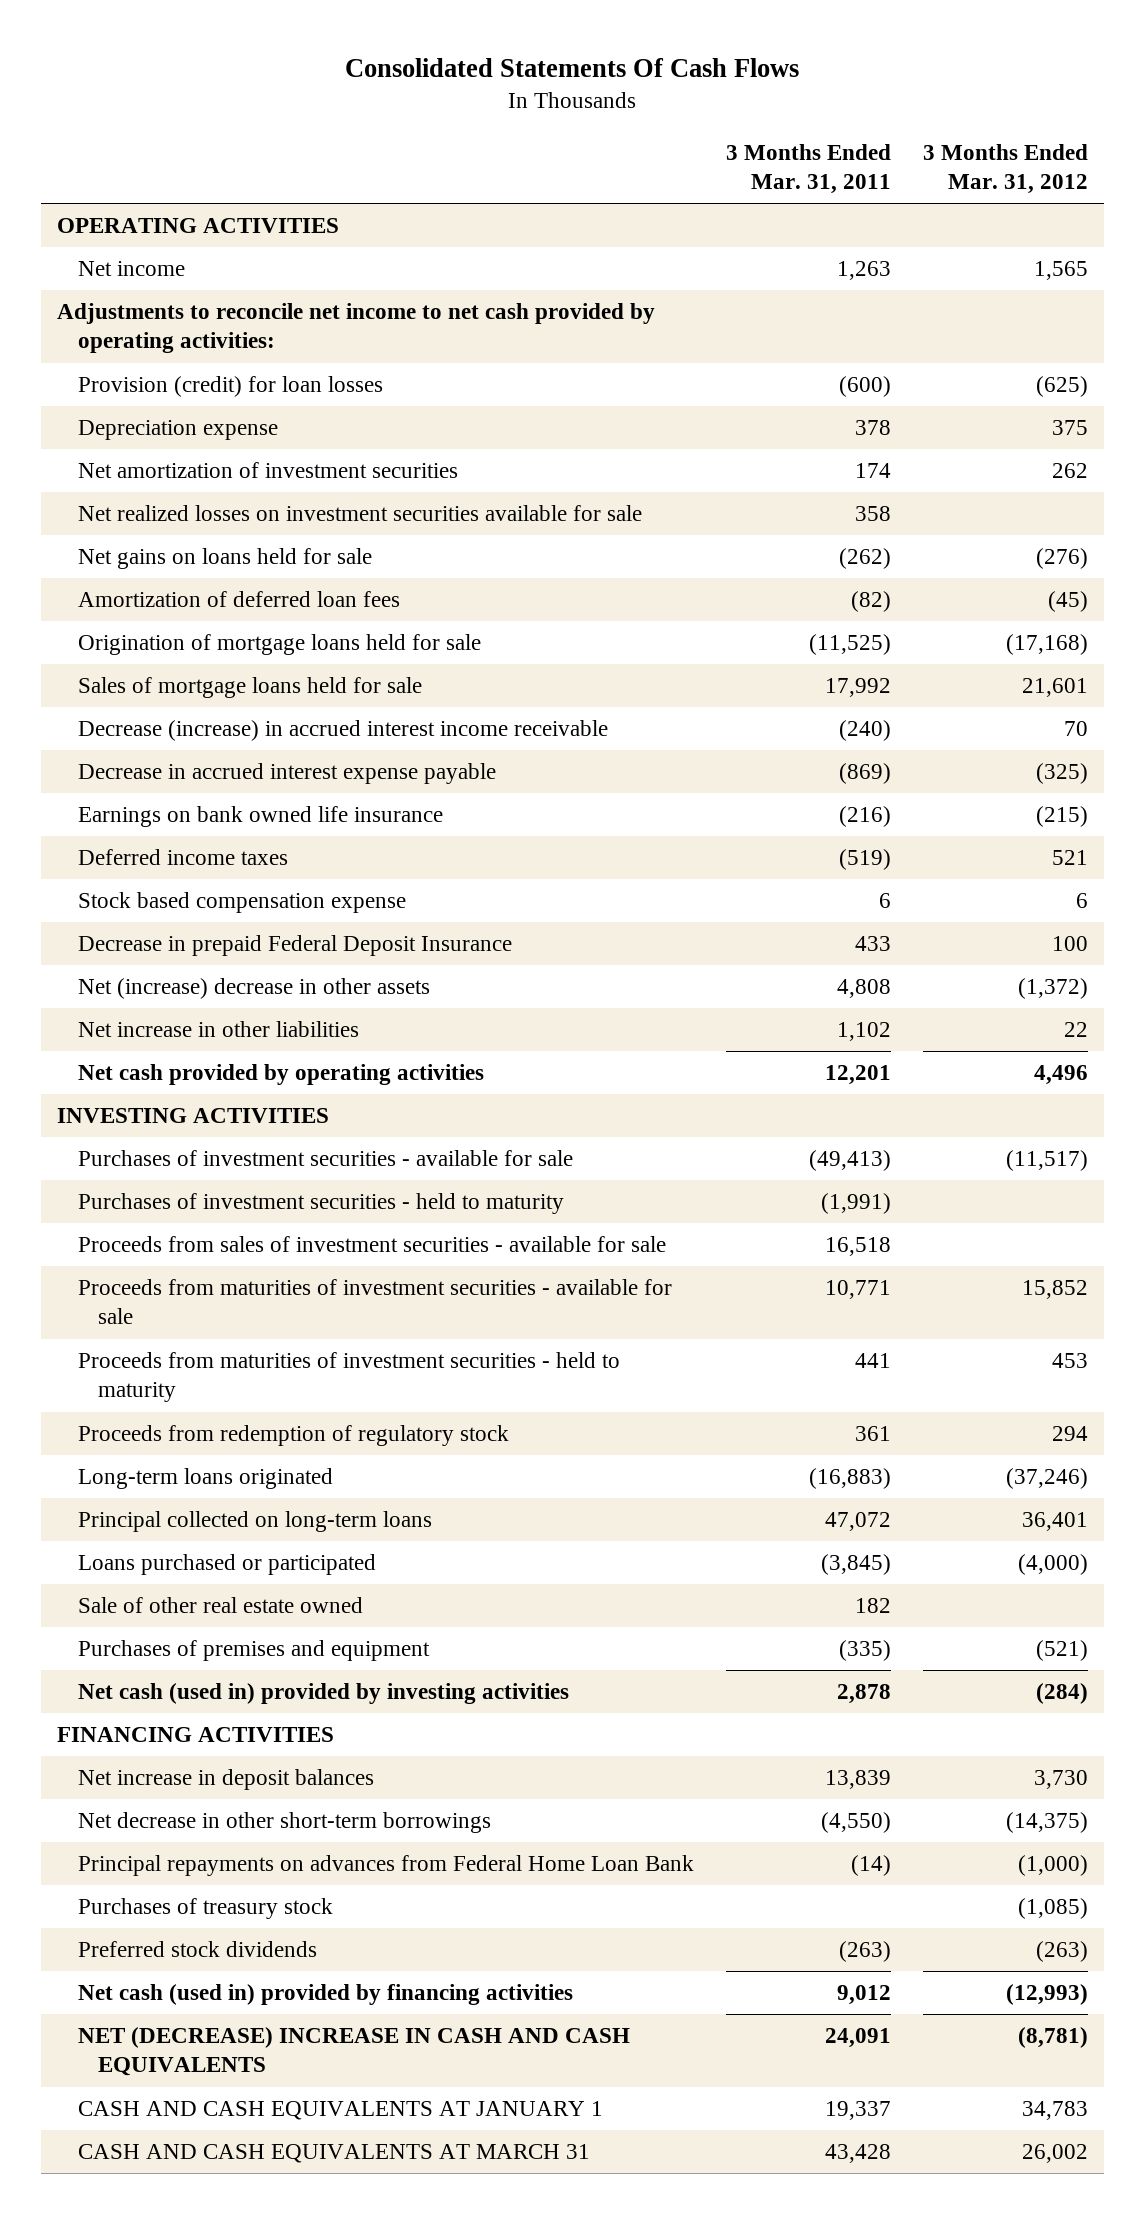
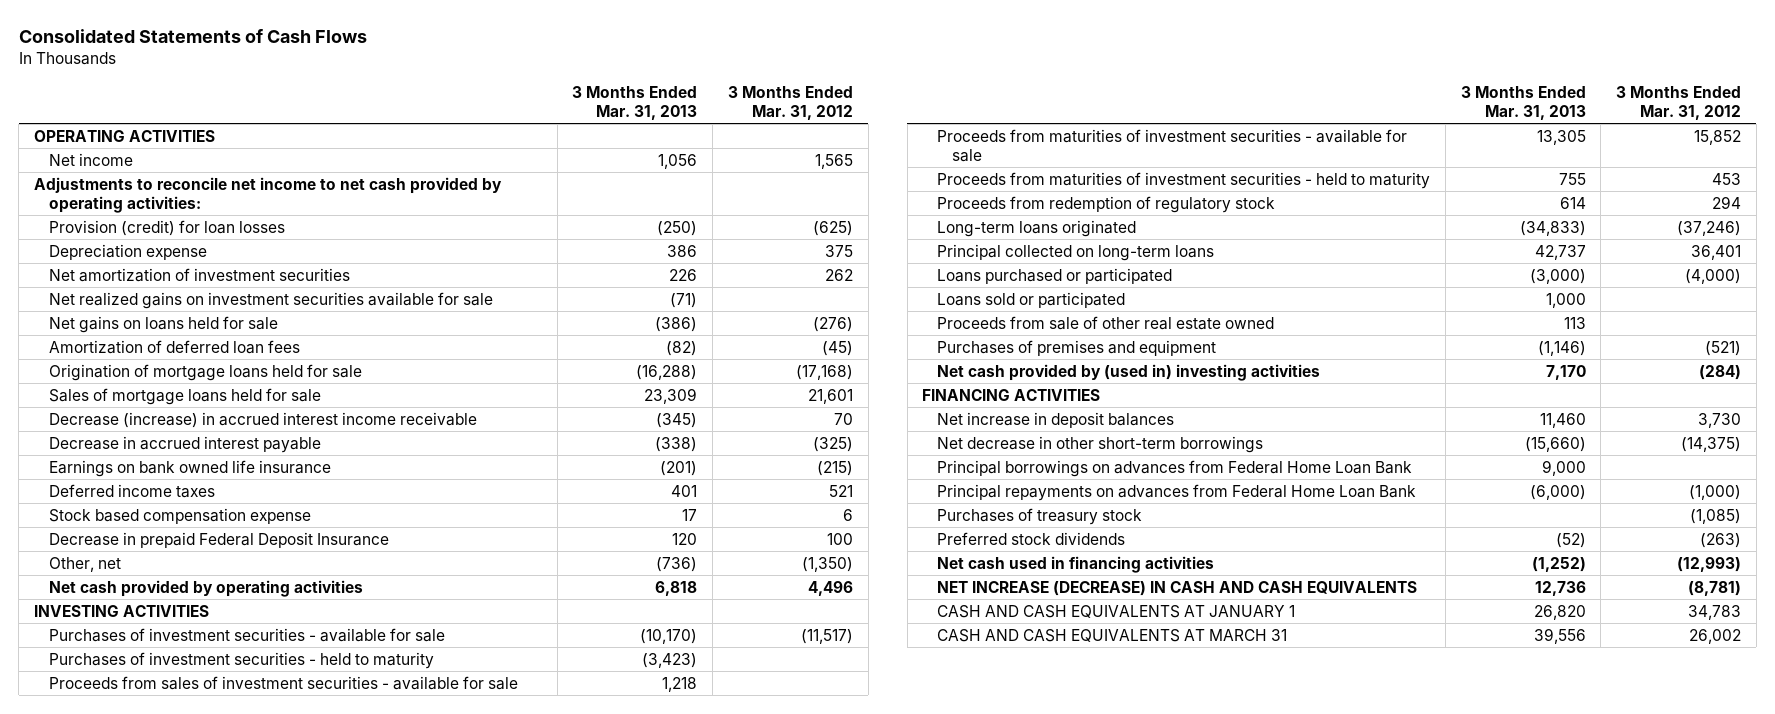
[345,57,800,77] Consolidated Statements Of Cash Flows -> [18,29,367,44] Consolidated Statements of Cash Flows
[725,143,891,195] 3 Months Ended Mar. 31, 2011 -> none
none -> [572,85,698,121] 3 Months Ended Mar. 31, 2013
[77,505,642,522] Net realized losses on investment securities available for sale -> [48,291,493,309] Net realized gains on investment securities available for sale
[77,763,496,785] Decrease in accrued interest expense payable -> [48,435,321,453] Decrease in accrued interest payable
[77,1021,359,1038] Net increase in other liabilities -> none
[77,978,430,1000] Net (increase) decrease in other assets -> [48,556,121,572] Other, net
[1017,978,1088,1000] (1,372) -> [801,556,853,572] (1,350)
none -> [936,291,1125,308] Loans sold or participated
[77,1597,363,1614] Sale of other real estate owned -> [936,315,1274,330] Proceeds from sale of other real estate owned
[77,1683,569,1705] Net cash (used in) provided by investing activities -> [936,363,1320,381] Net cash provided by (used in) investing activities
none -> [936,459,1412,477] Principal borrowings on advances from Federal Home Loan Bank
[77,1984,573,2006] Net cash (used in) provided by financing activities -> [936,555,1214,573] Net cash used in financing activities
[77,2027,630,2077] NET (DECREASE) INCREASE IN CASH AND CASH EQUIVALENTS -> [936,580,1417,596] NET INCREASE (DECREASE) IN CASH AND CASH EQUIVALENTS

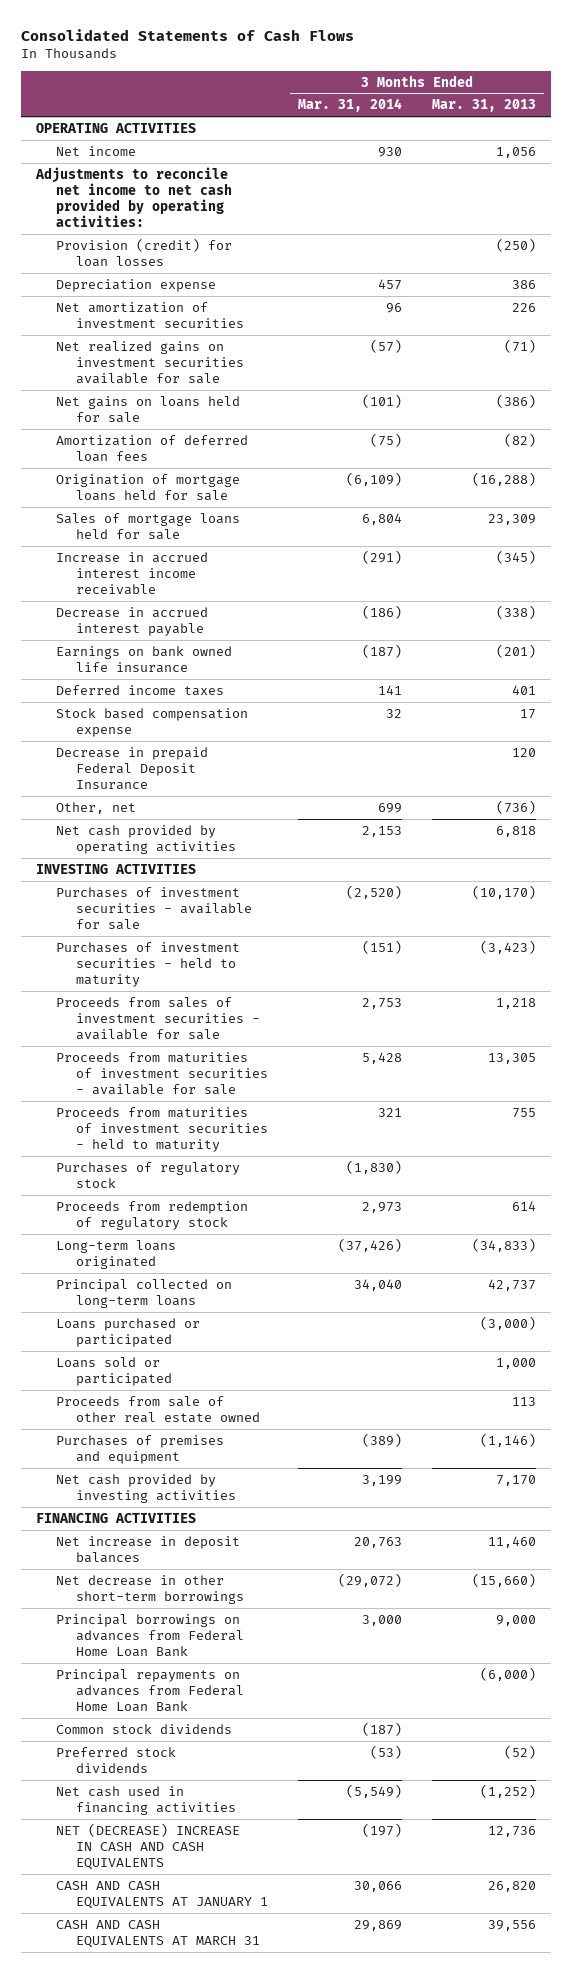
[727,85,853,121] 3 Months Ended Mar. 31, 2012 -> none
none -> [297,98,402,113] Mar. 31, 2014
[48,411,477,428] Decrease (increase) in accrued interest income receivable -> [55,551,208,596] Increase in accrued interest income receivable
none -> [55,1161,240,1189] Purchases of regulatory stock
[936,363,1320,381] Net cash provided by (used in) investing activities -> [55,1473,236,1504] Net cash provided by investing activities
[936,507,1142,525] Purchases of treasury stock -> none
none -> [55,1723,232,1734] Common stock dividends
[936,580,1417,596] NET INCREASE (DECREASE) IN CASH AND CASH EQUIVALENTS -> [55,1822,240,1871] NET (DECREASE) INCREASE IN CASH AND CASH EQUIVALENTS

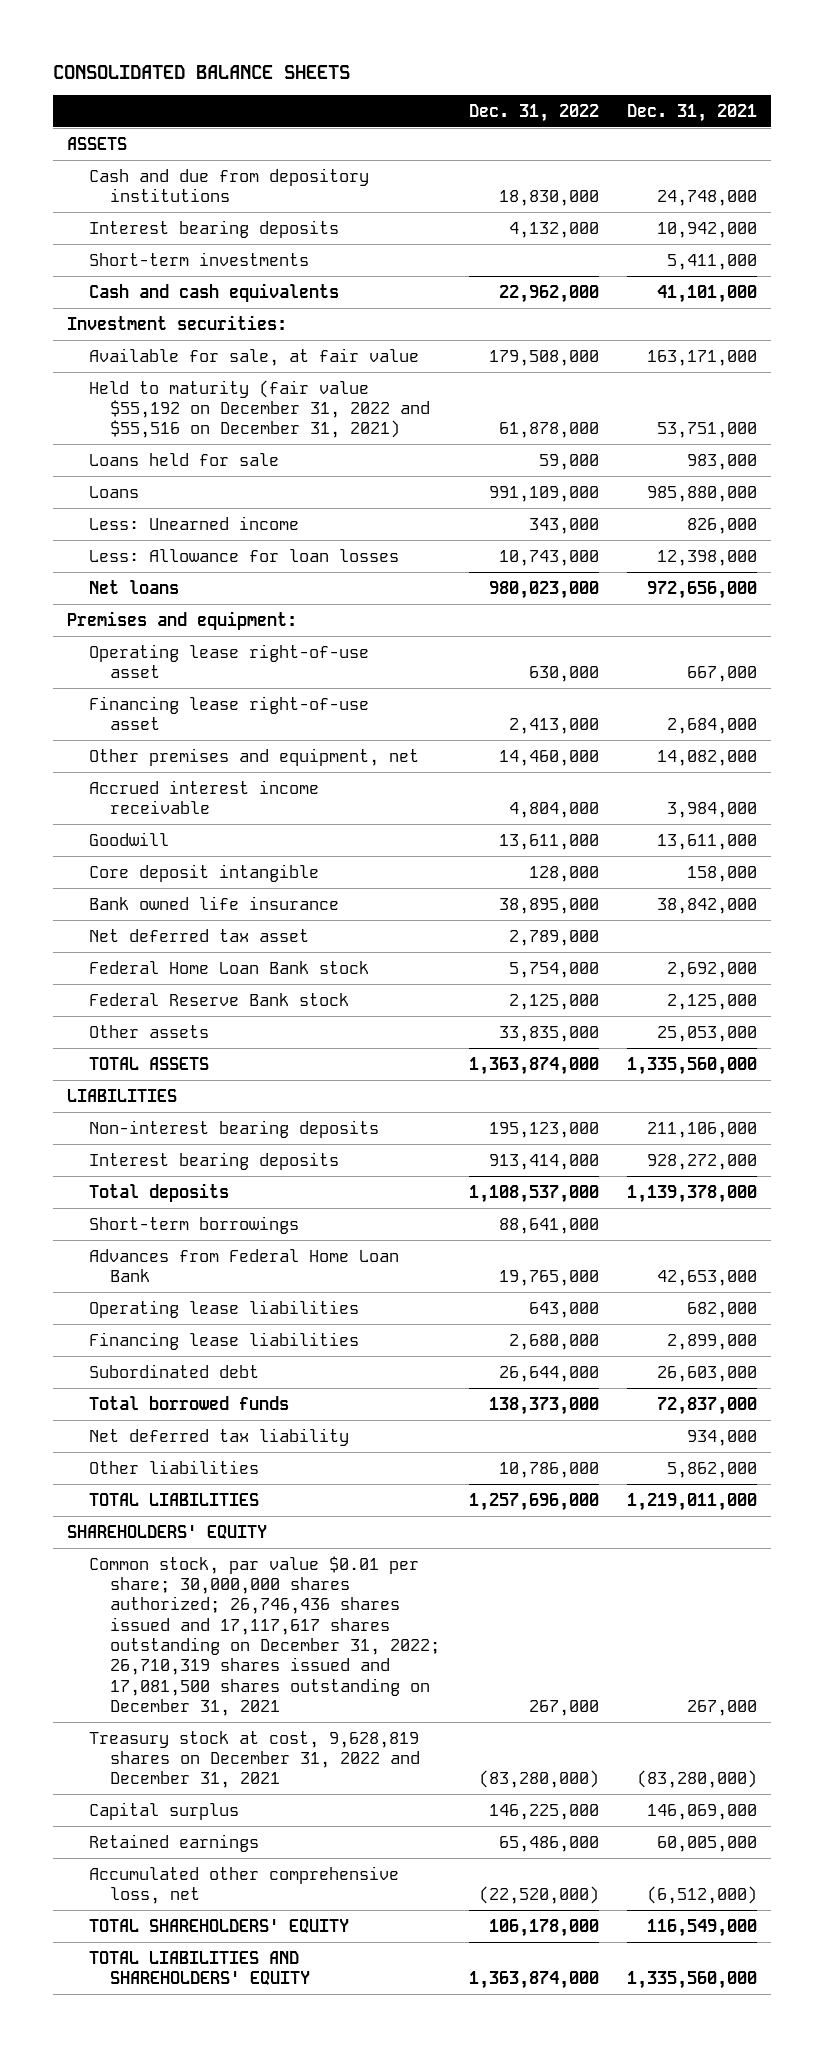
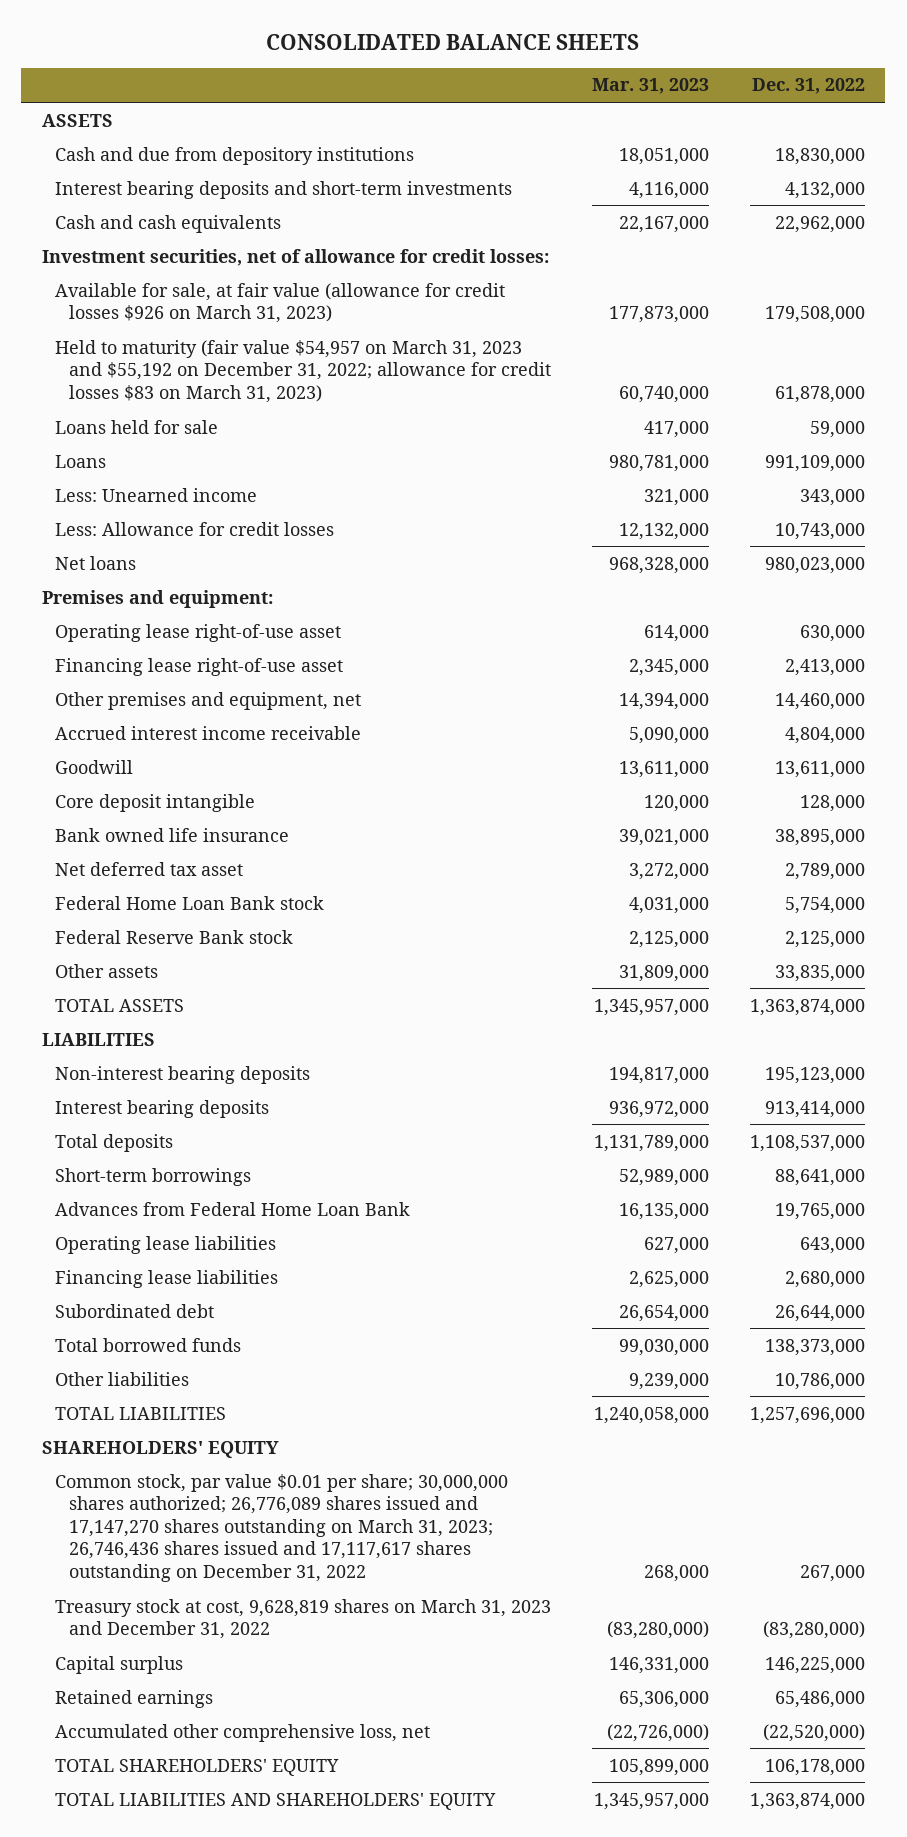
[626,103,757,122] Dec. 31, 2021 -> none
none -> [592,78,710,95] Mar. 31, 2023
[88,251,309,266] Short-term investments -> none
[88,219,339,238] Interest bearing deposits -> [55,180,513,199] Interest bearing deposits and short-term investments
[67,314,288,330] Investment securities: -> [41,248,549,266] Investment securities, net of allowance for credit losses:
[88,347,419,366] Available for sale, at fair value -> [55,282,506,324] Available for sale, at fair value (allowance for credit losses $926 on March 31, 2023)
[88,379,431,439] Held to maturity (fair value $55,192 on December 31, 2022 and $55,516 on December 31, 2021) -> [55,339,552,403] Held to maturity (fair value $54,957 on March 31, 2023 and $55,192 on December 31, 2022; allowance for credit losses $83 on March 31, 2023)
[88,548,399,562] Less: Allowance for loan losses -> [55,521,335,536] Less: Allowance for credit losses
[88,1427,349,1446] Net deferred tax liability -> none
[88,1555,441,1717] Common stock, par value $0.01 per share; 30,000,000 shares authorized; 26,746,436 shares issued and 17,117,617 shares outstanding on December 31, 2022; 26,710,319 shares issued and 17,081,500 shares outstanding on December 31, 2021 -> [55,1473,509,1582] Common stock, par value $0.01 per share; 30,000,000 shares authorized; 26,776,089 shares issued and 17,147,270 shares outstanding on March 31, 2023; 26,746,436 shares issued and 17,117,617 shares outstanding on December 31, 2022
[88,1730,421,1789] Treasury stock at cost, 9,628,819 shares on December 31, 2022 and December 31, 2021 -> [55,1598,552,1640] Treasury stock at cost, 9,628,819 shares on March 31, 2023 and December 31, 2022

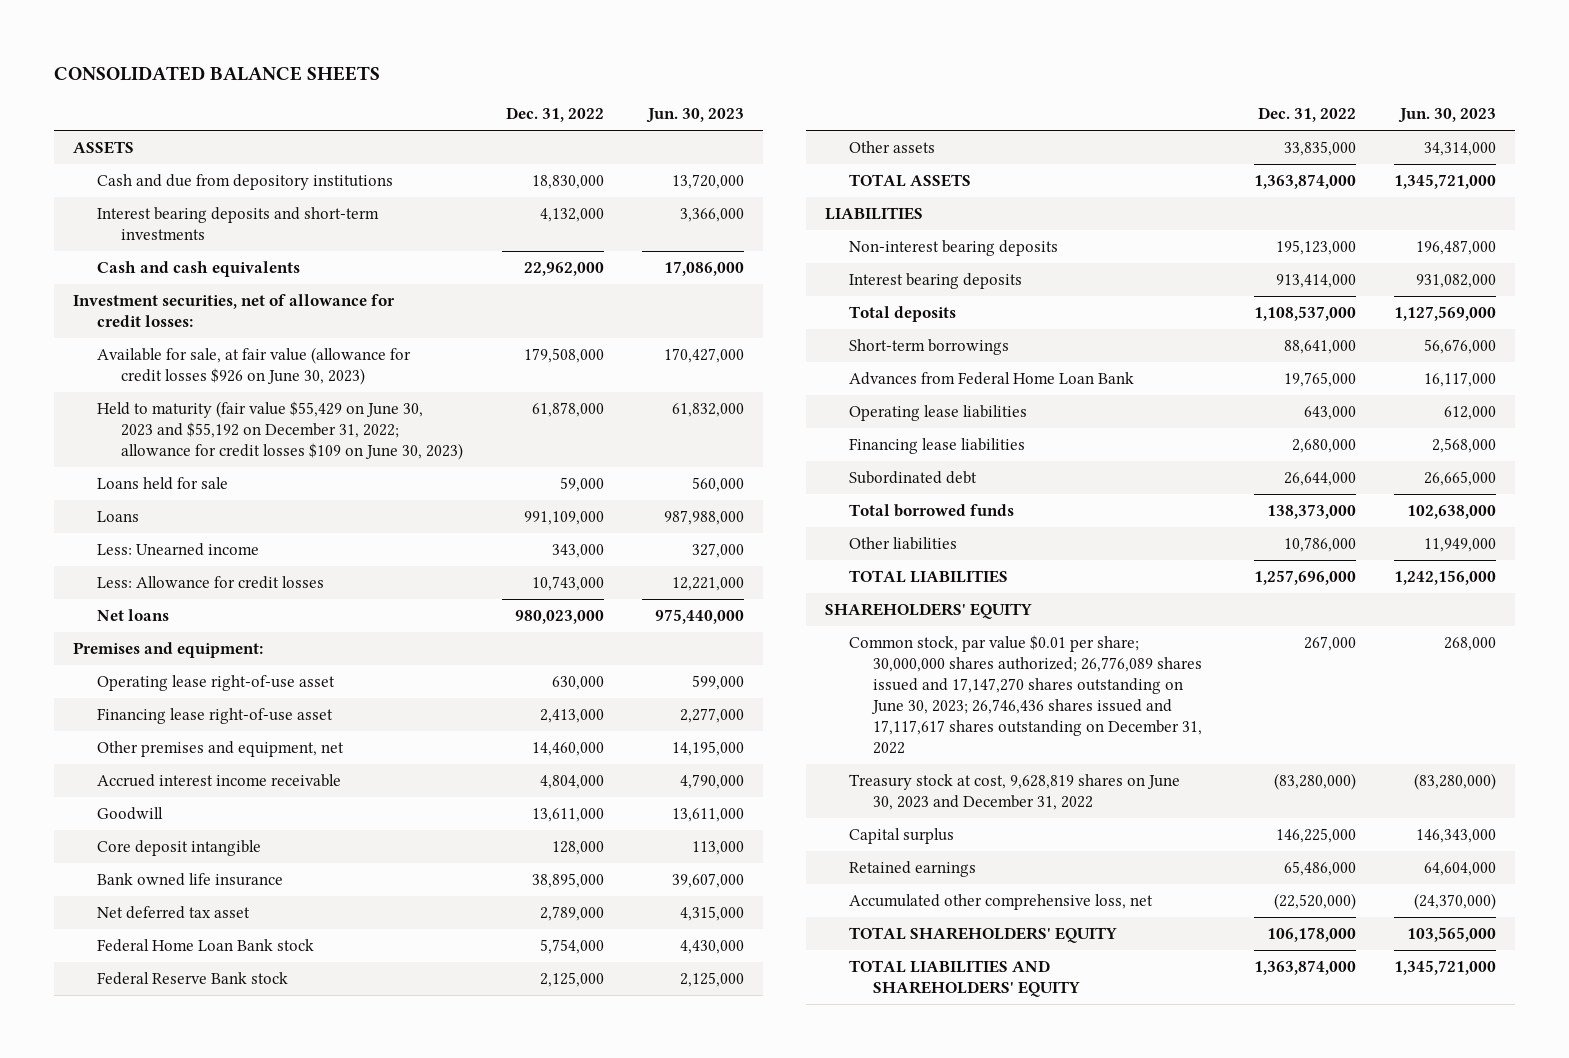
[592,78,710,95] Mar. 31, 2023 -> none
none -> [646,108,745,124] Jun. 30, 2023
[55,282,506,324] Available for sale, at fair value (allowance for credit losses $926 on March 31, 2023) -> [97,347,412,386] Available for sale, at fair value (allowance for credit losses $926 on June 30, 2023)
[55,339,552,403] Held to maturity (fair value $54,957 on March 31, 2023 and $55,192 on December 31, 2022; allowance for credit losses $83 on March 31, 2023) -> [97,401,464,461] Held to maturity (fair value $55,429 on June 30, 2023 and $55,192 on December 31, 2022; allowance for credit losses $109 on June 30, 2023)
[55,1473,509,1582] Common stock, par value $0.01 per share; 30,000,000 shares authorized; 26,776,089 shares issued and 17,147,270 shares outstanding on March 31, 2023; 26,746,436 shares issued and 17,117,617 shares outstanding on December 31, 2022 -> [849,635,1203,755] Common stock, par value $0.01 per share; 30,000,000 shares authorized; 26,776,089 shares issued and 17,147,270 shares outstanding on June 30, 2023; 26,746,436 shares issued and 17,117,617 shares outstanding on December 31, 2022
[55,1598,552,1640] Treasury stock at cost, 9,628,819 shares on March 31, 2023 and December 31, 2022 -> [849,774,1181,811] Treasury stock at cost, 9,628,819 shares on June 30, 2023 and December 31, 2022

